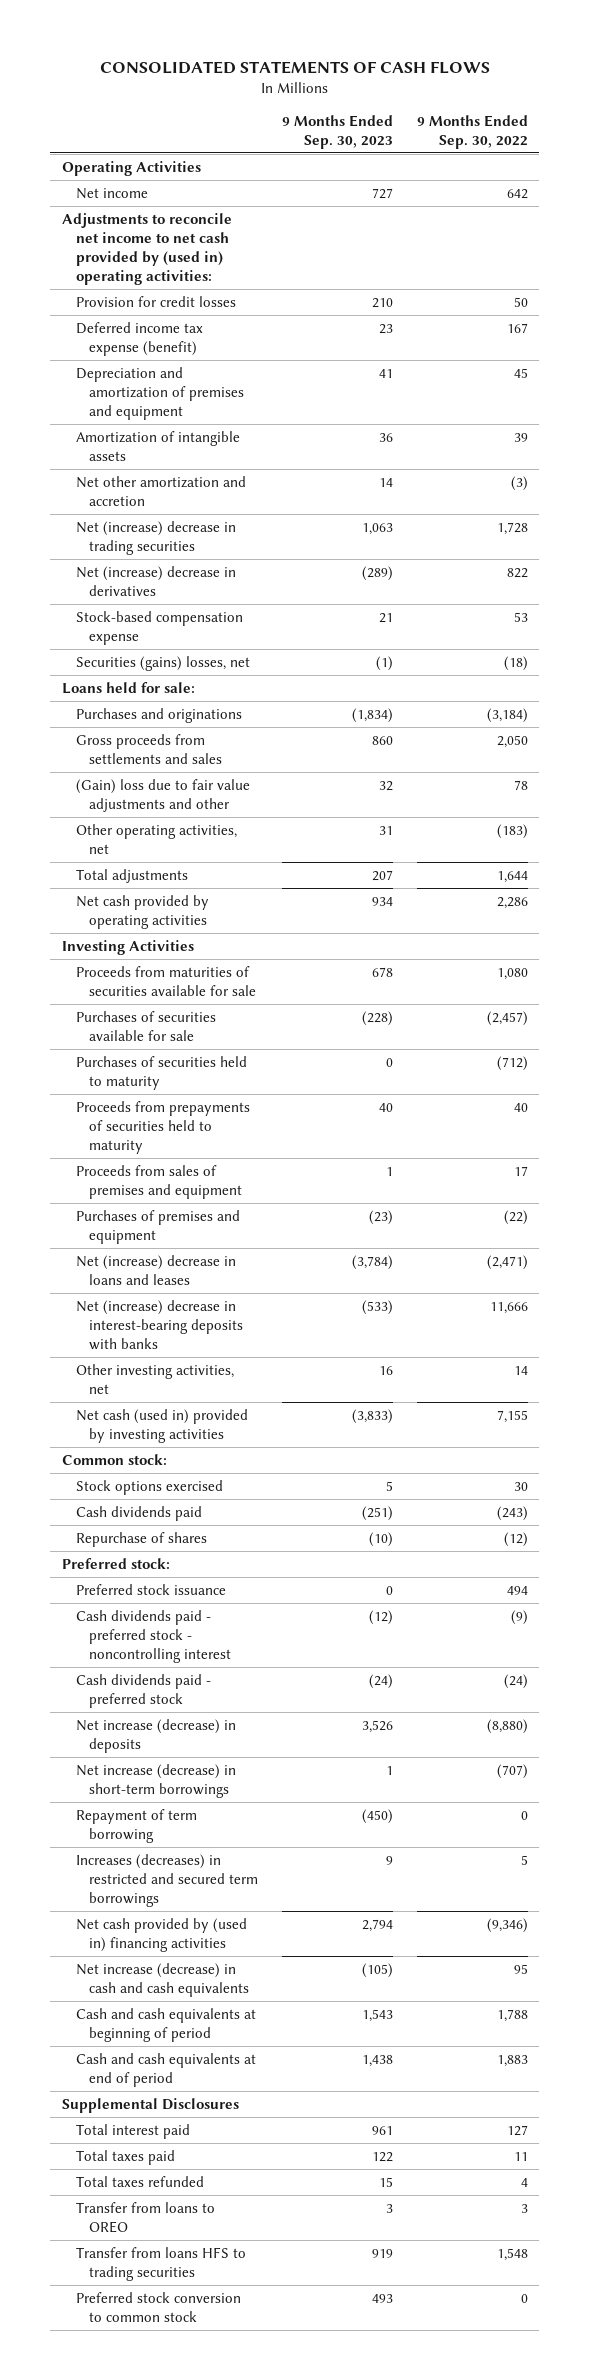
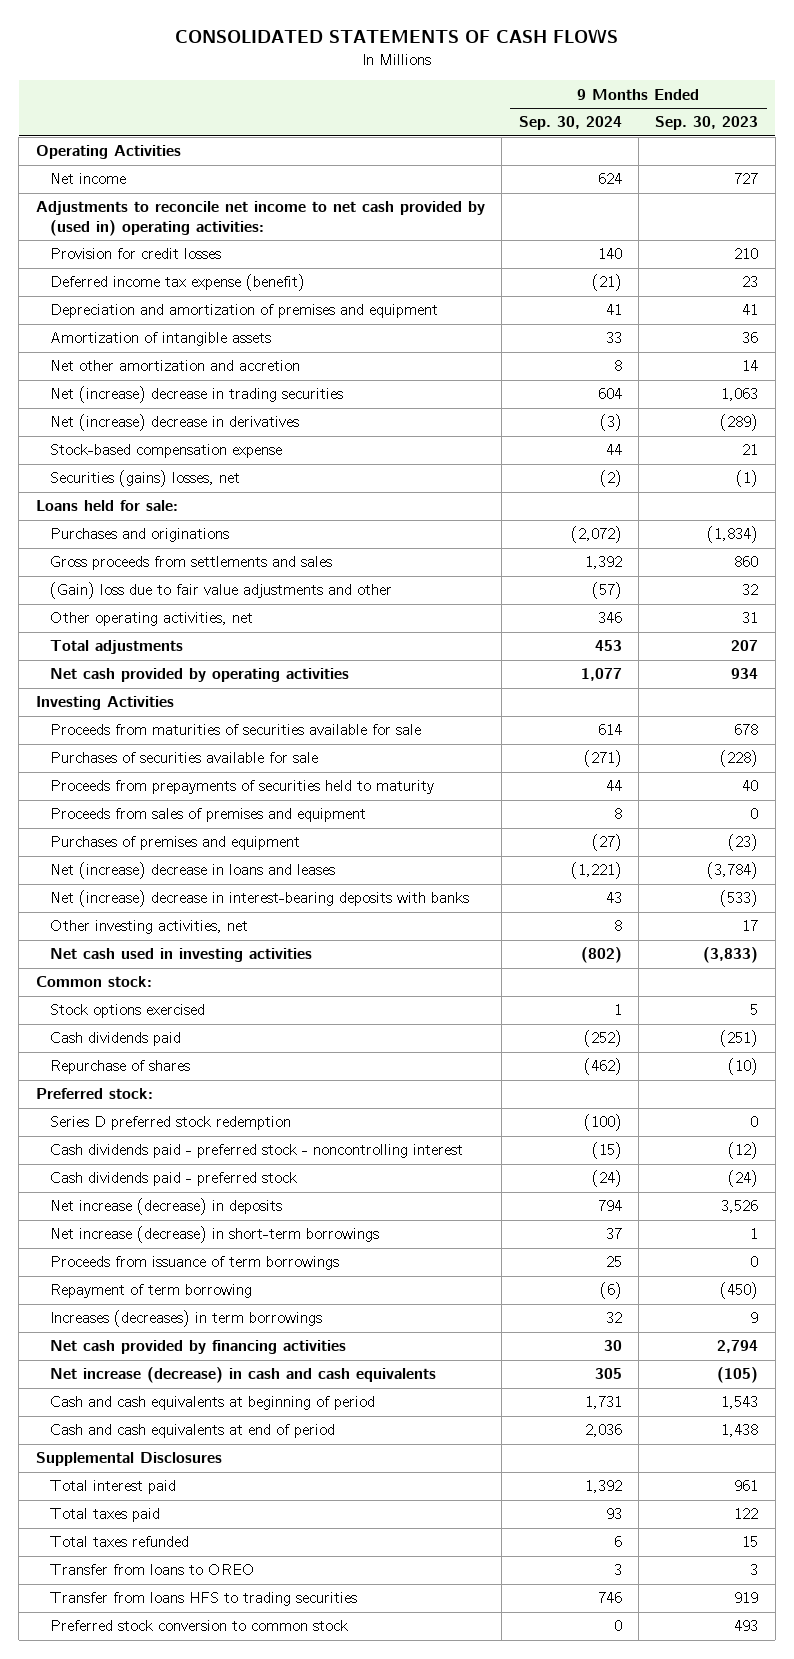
[416,114,528,149] 9 Months Ended Sep. 30, 2022 -> none
none -> [518,116,622,131] Sep. 30, 2024
[75,1055,247,1090] Purchases of securities held to maturity -> none
[386,1166,394,1176] 1 -> [750,808,759,820] 0
[379,1365,394,1375] 16 -> [742,920,759,932] 17
[75,1408,248,1443] Net cash (used in) provided by investing activities -> [50,948,313,963] Net cash used in investing activities
[75,1583,226,1595] Preferred stock issuance -> none
none -> [50,1116,292,1131] Series D preferred stock redemption
none -> [50,1256,340,1271] Proceeds from issuance of term borrowings
[75,1853,259,1907] Increases (decreases) in restricted and secured term borrowings -> [50,1310,323,1328] Increases (decreases) in term borrowings
[75,1917,247,1952] Net cash provided by (used in) financing activities -> [50,1340,347,1355] Net cash provided by financing activities

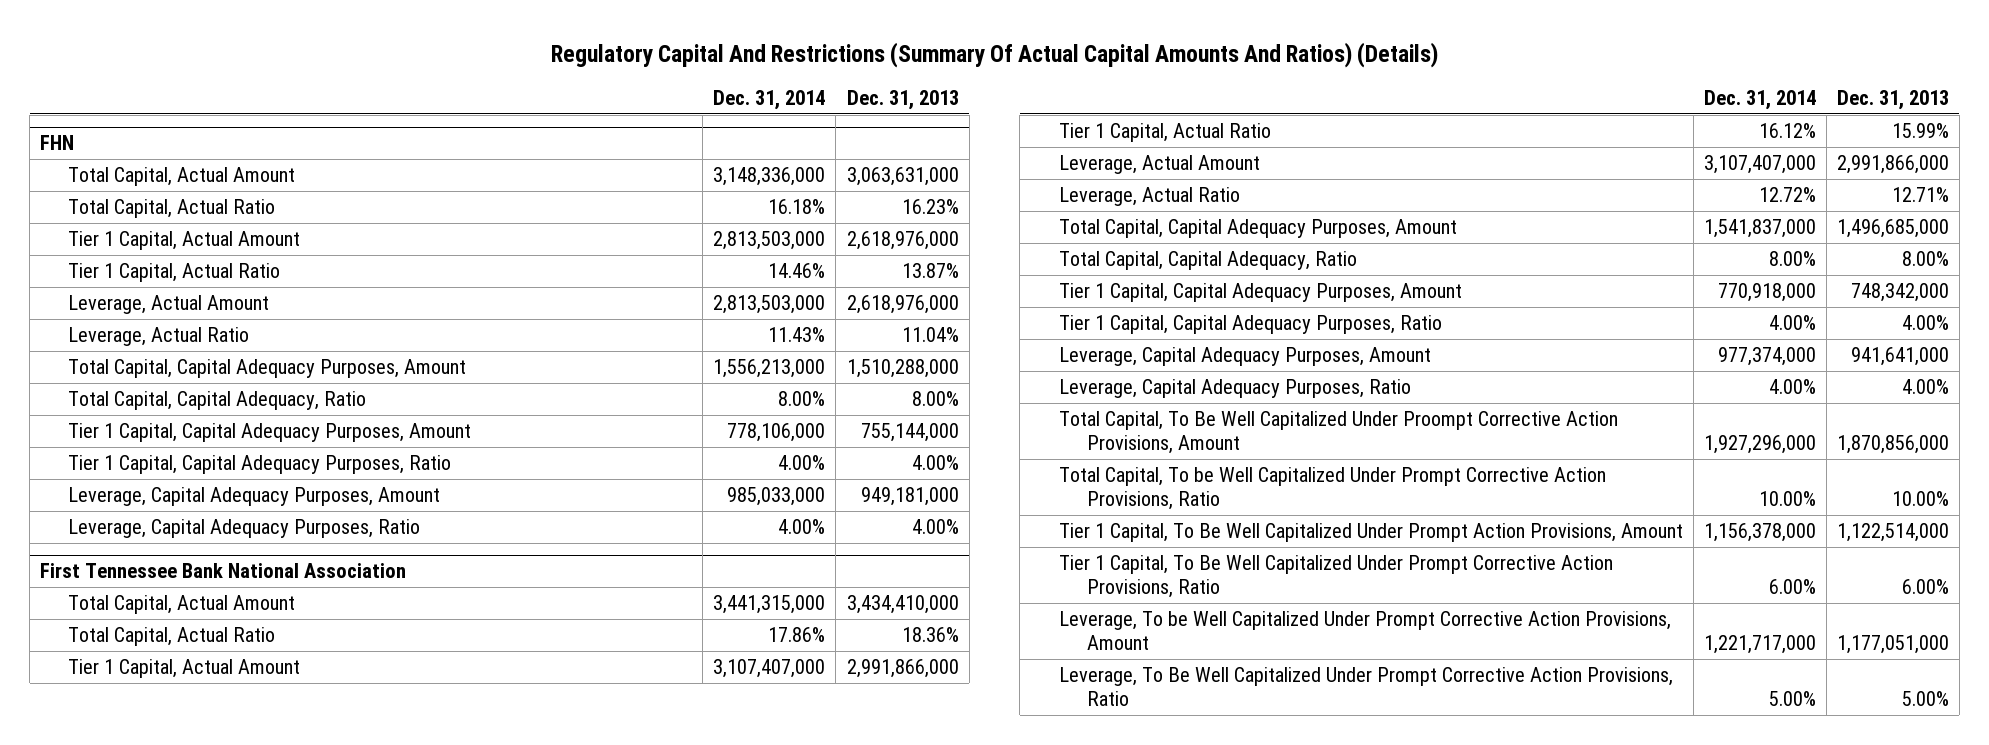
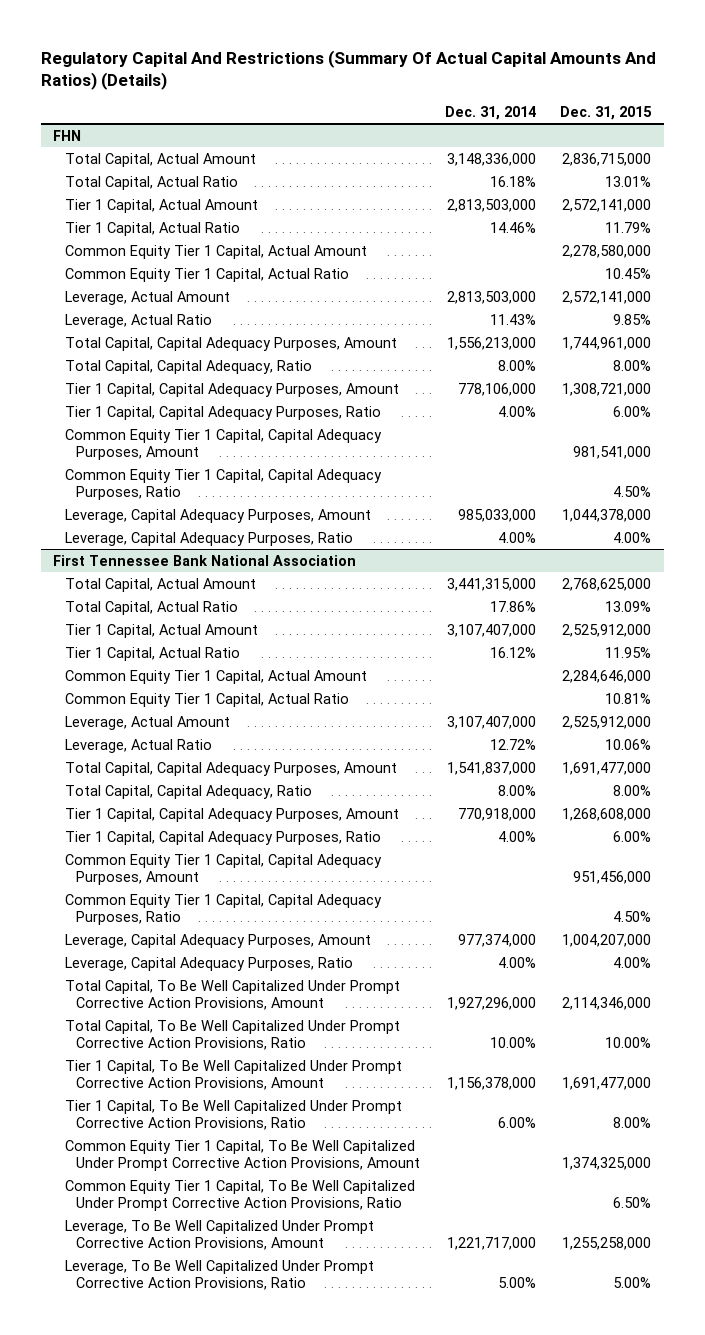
[846,90,959,111] Dec. 31, 2013 -> none
none -> [560,106,653,121] Dec. 31, 2015
none -> [64,244,367,259] Common Equity Tier 1 Capital, Actual Amount
none -> [64,267,349,282] Common Equity Tier 1 Capital, Actual Ratio
none -> [64,428,382,460] Common Equity Tier 1 Capital, Capital Adequacy Purposes, Amount
none -> [64,468,382,500] Common Equity Tier 1 Capital, Capital Adequacy Purposes, Ratio
none -> [64,669,367,684] Common Equity Tier 1 Capital, Actual Amount
none -> [64,692,349,707] Common Equity Tier 1 Capital, Actual Ratio
none -> [64,853,382,885] Common Equity Tier 1 Capital, Capital Adequacy Purposes, Amount
none -> [64,893,382,925] Common Equity Tier 1 Capital, Capital Adequacy Purposes, Ratio
[1058,411,1618,455] Total Capital, To Be Well Capitalized Under Proompt Corrective Action Provisions, Amount -> [64,979,400,1010] Total Capital, To Be Well Capitalized Under Prompt Corrective Action Provisions, Amount
[1058,467,1606,511] Total Capital, To be Well Capitalized Under Prompt Corrective Action Provisions, Ratio -> [64,1019,400,1050] Total Capital, To Be Well Capitalized Under Prompt Corrective Action Provisions, Ratio
[1058,523,1683,543] Tier 1 Capital, To Be Well Capitalized Under Prompt Action Provisions, Amount -> [64,1059,402,1090] Tier 1 Capital, To Be Well Capitalized Under Prompt Corrective Action Provisions, Amount
none -> [64,1139,420,1171] Common Equity Tier 1 Capital, To Be Well Capitalized Under Prompt Corrective Action Provisions, Amount
none -> [64,1179,415,1211] Common Equity Tier 1 Capital, To Be Well Capitalized Under Prompt Corrective Action Provisions, Ratio
[1058,611,1671,651] Leverage, To be Well Capitalized Under Prompt Corrective Action Provisions, Amount -> [64,1219,374,1250] Leverage, To Be Well Capitalized Under Prompt Corrective Action Provisions, Amount

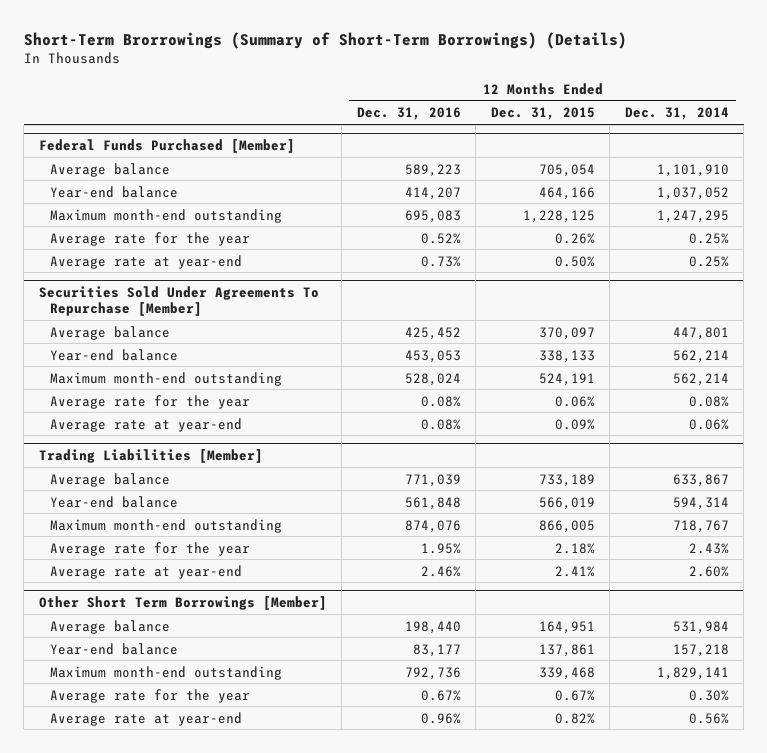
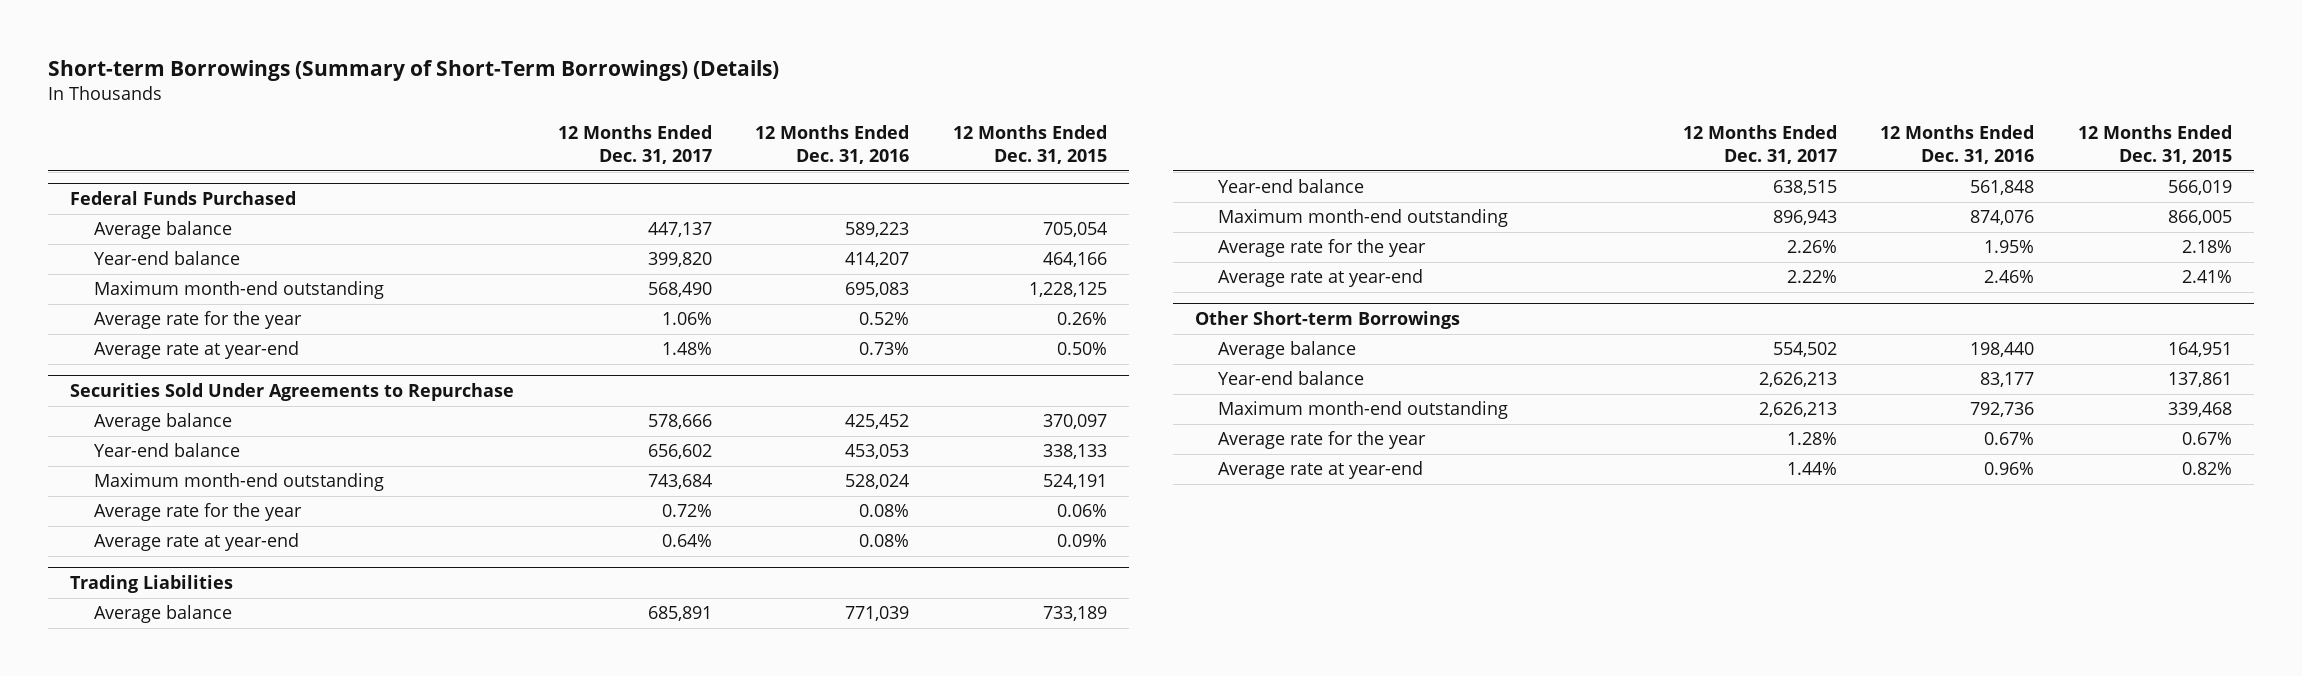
[23,31,627,49] Short-Term Brorrowings (Summary of Short-Term Borrowings) (Details) -> [48,59,780,81] Short-term Borrowings (Summary of Short-Term Borrowings) (Details)
[624,107,729,121] Dec. 31, 2014 -> none
none -> [557,124,712,164] 12 Months Ended Dec. 31, 2017
[38,138,295,153] Federal Funds Purchased [Member] -> [70,190,297,205] Federal Funds Purchased
[38,285,319,316] Securities Sold Under Agreements To Repurchase [Member] -> [70,382,515,401] Securities Sold Under Agreements to Repurchase
[38,448,263,463] Trading Liabilities [Member] -> [70,574,234,593] Trading Liabilities
[38,595,327,610] Other Short Term Borrowings [Member] -> [1194,310,1460,329] Other Short-term Borrowings

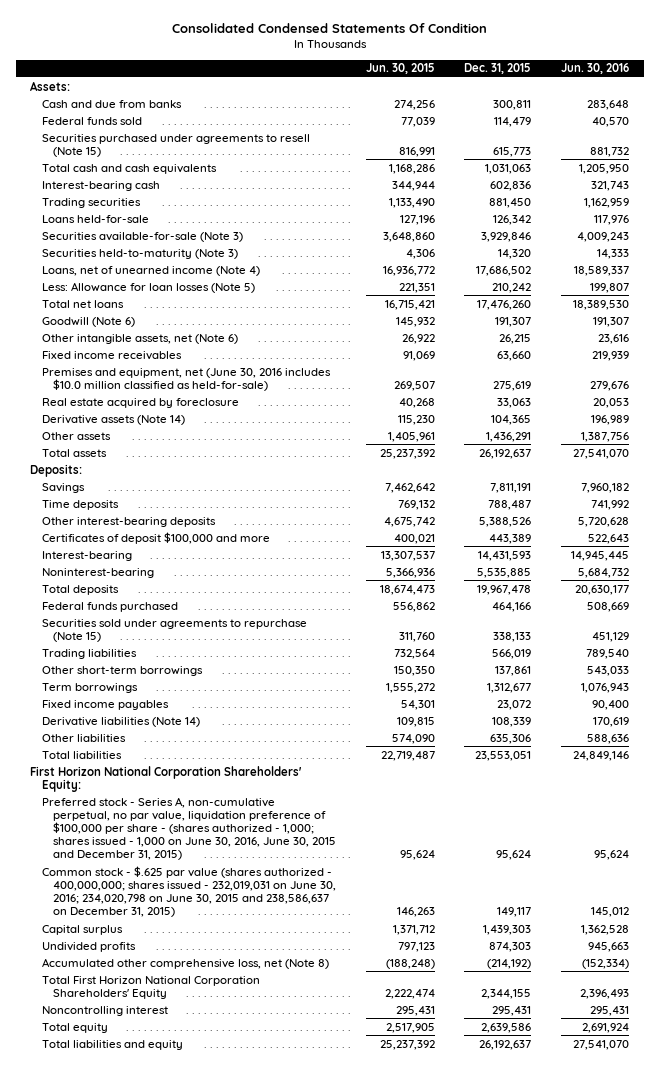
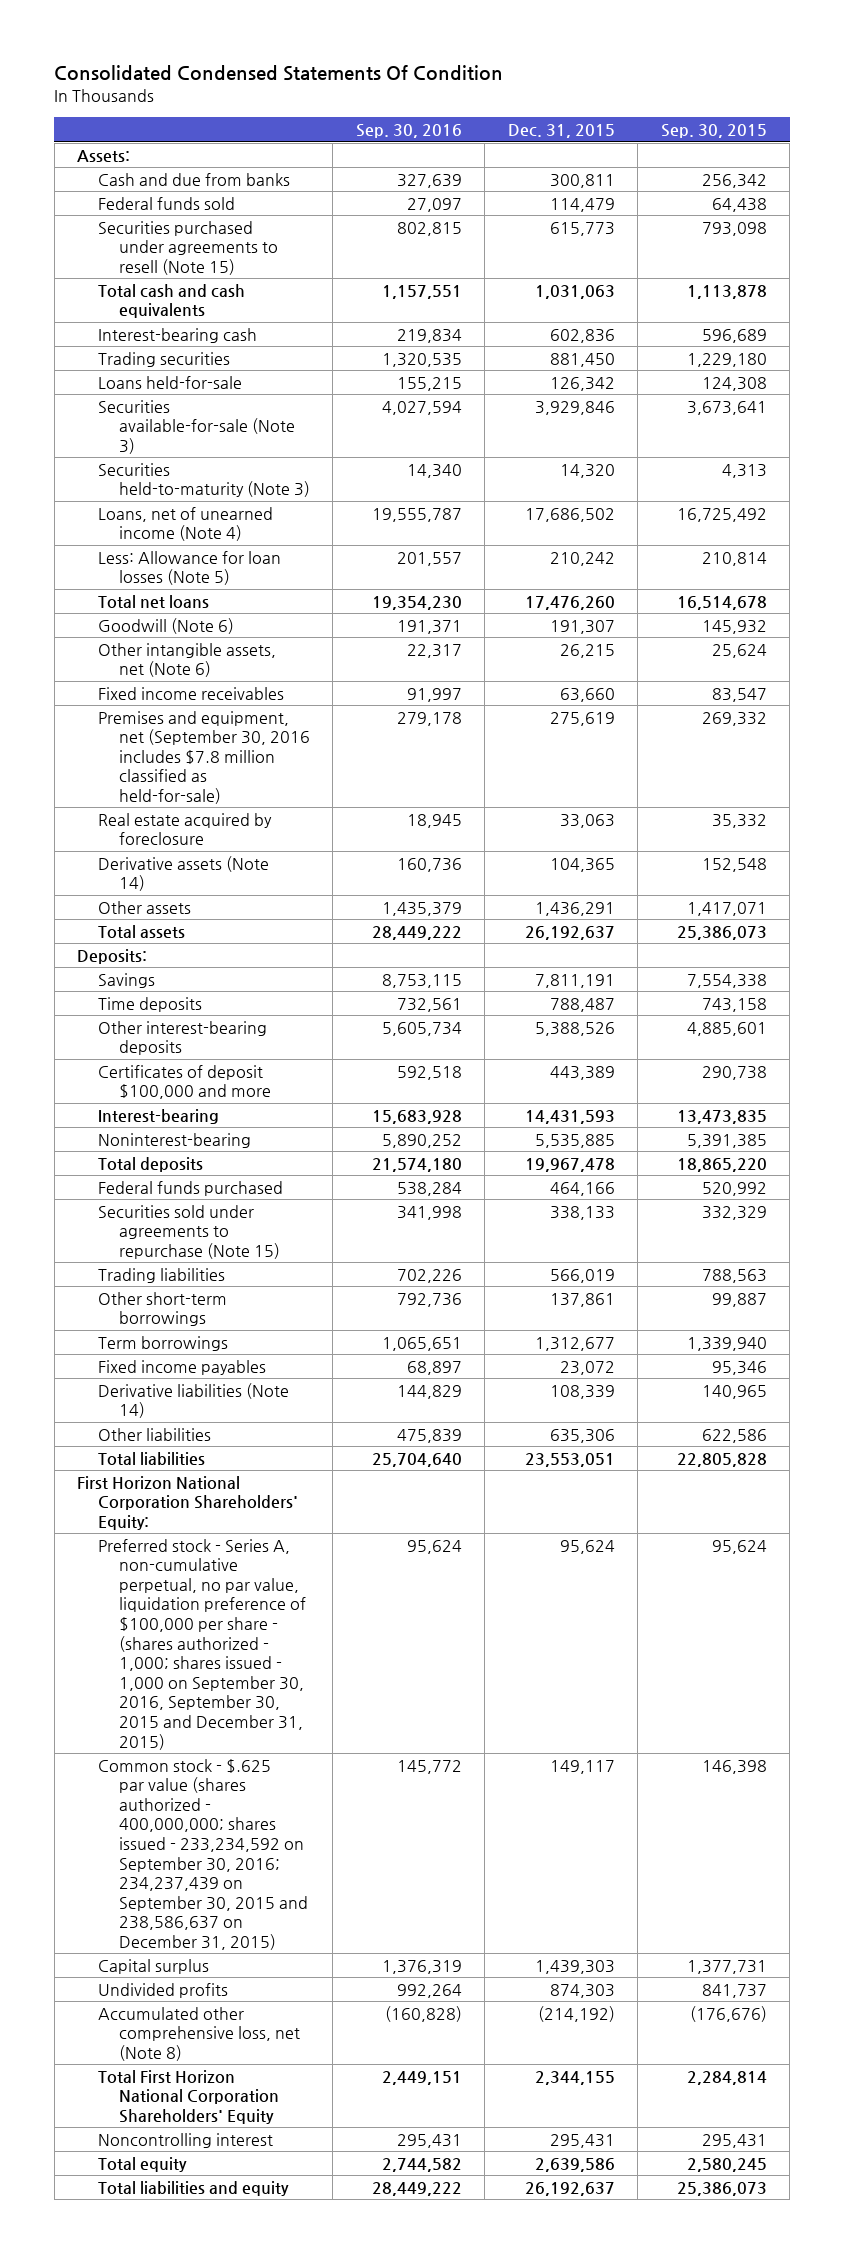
[365,63,435,75] Jun. 30, 2015 -> none
[561,63,630,75] Jun. 30, 2016 -> none
none -> [355,124,462,139] Sep. 30, 2016
none -> [660,124,767,139] Sep. 30, 2015
[41,367,331,391] Premises and equipment, net (June 30, 2016 includes $10.0 million classified as held-for-sale) -> [97,710,310,805] Premises and equipment, net (September 30, 2016 includes $7.8 million classified as held-for-sale)
[41,796,336,861] Preferred stock - Series A, non-cumulative perpetual, no par value, liquidation preference of $100,000 per share - (shares authorized - 1,000; shares issued - 1,000 on June 30, 2016, June 30, 2015 and December 31, 2015) -> [97,1538,306,1750] Preferred stock - Series A, non-cumulative perpetual, no par value, liquidation preference of $100,000 per share - (shares authorized - 1,000; shares issued - 1,000 on September 30, 2016, September 30, 2015 and December 31, 2015)
[41,865,336,918] Common stock - $.625 par value (shares authorized - 400,000,000; shares issued - 232,019,031 on June 30, 2016; 234,020,798 on June 30, 2015 and 238,586,637 on December 31, 2015) -> [97,1758,308,1950] Common stock - $.625 par value (shares authorized - 400,000,000; shares issued - 233,234,592 on September 30, 2016; 234,237,439 on September 30, 2015 and 238,586,637 on December 31, 2015)

